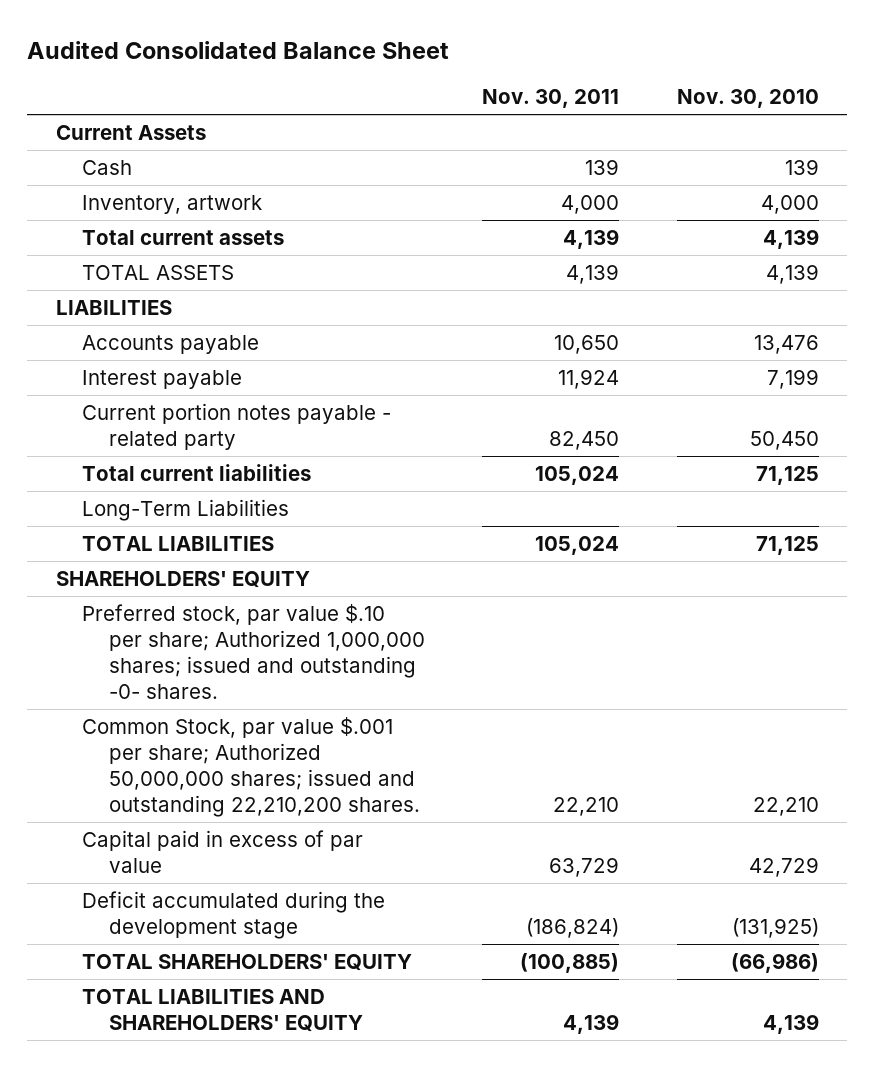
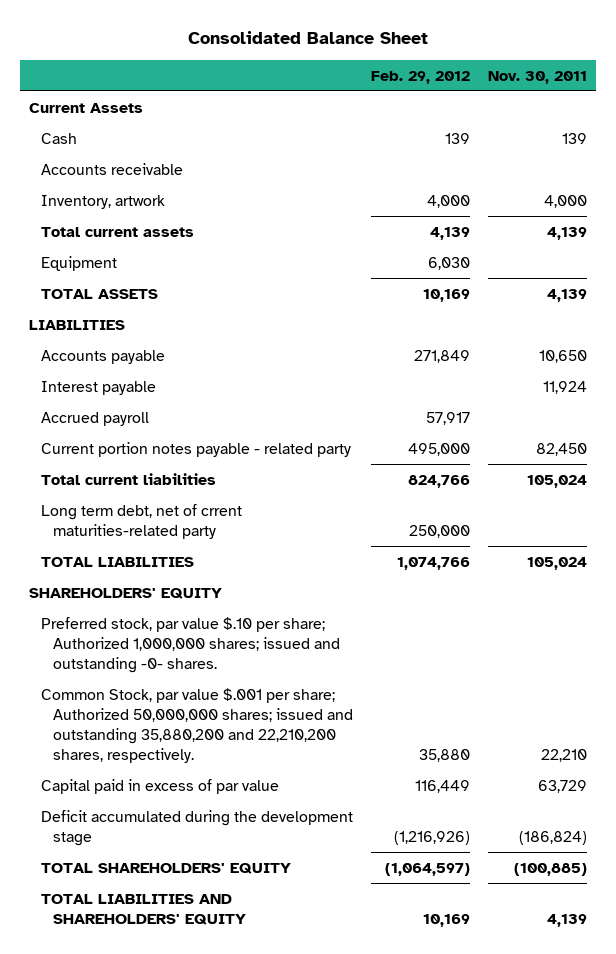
[27,40,450,59] Audited Consolidated Balance Sheet -> [188,31,429,45] Consolidated Balance Sheet
[676,89,819,109] Nov. 30, 2010 -> none
none -> [370,70,470,84] Feb. 29, 2012
none -> [40,162,183,175] Accounts receivable
none -> [40,255,117,271] Equipment
none -> [40,411,149,426] Accrued payroll
[82,498,290,521] Long-Term Liabilities -> [40,503,242,539] Long term debt, net of crrent maturities-related party
[82,716,421,817] Common Stock, par value $.001 per share; Authorized 50,000,000 shares; issued and outstanding 22,210,200 shares. -> [40,687,353,763] Common Stock, par value $.001 per share; Authorized 50,000,000 shares; issued and outstanding 35,880,200 and 22,210,200 shares, respectively.

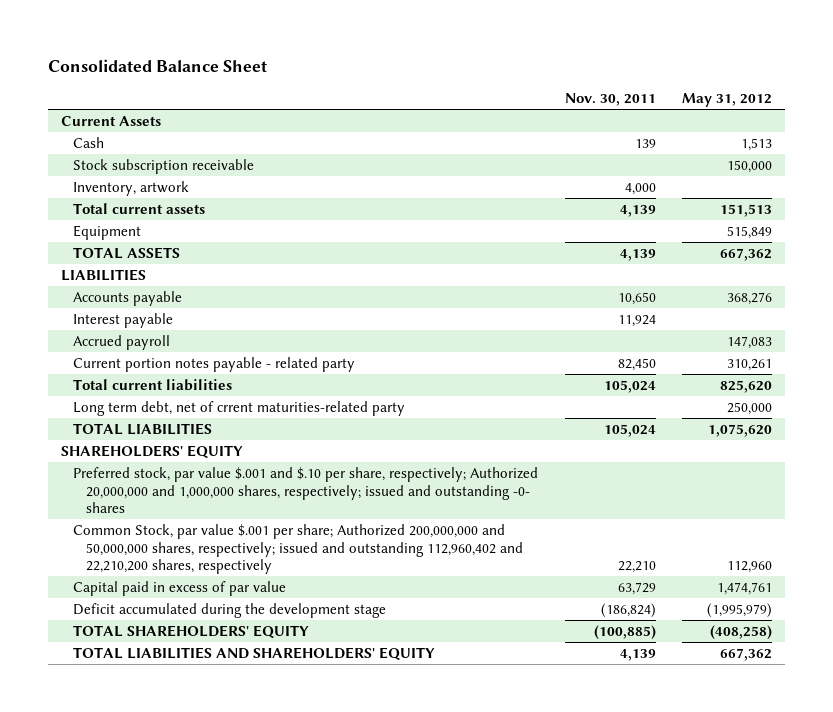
[370,70,470,84] Feb. 29, 2012 -> none
none -> [682,92,773,107] May 31, 2012
[40,162,183,175] Accounts receivable -> none
none -> [73,159,255,175] Stock subscription receivable
[40,616,340,673] Preferred stock, par value $.10 per share; Authorized 1,000,000 shares; issued and outstanding -0- shares. -> [73,467,539,513] Preferred stock, par value $.001 and $.10 per share, respectively; Authorized 20,000,000 and 1,000,000 shares, respectively; issued and outstanding -0- shares
[40,687,353,763] Common Stock, par value $.001 per share; Authorized 50,000,000 shares; issued and outstanding 35,880,200 and 22,210,200 shares, respectively. -> [73,524,523,574] Common Stock, par value $.001 per share; Authorized 200,000,000 and 50,000,000 shares, respectively; issued and outstanding 112,960,402 and 22,210,200 shares, respectively

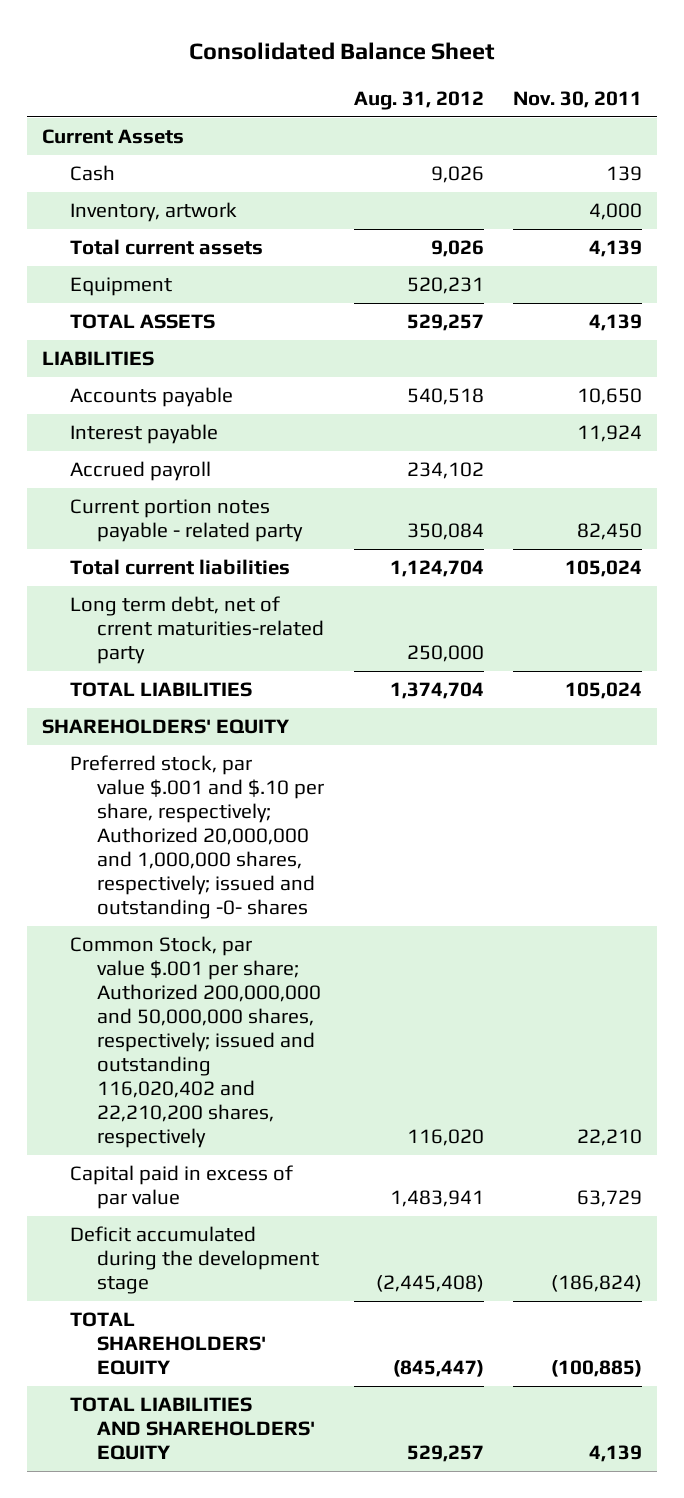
[682,92,773,107] May 31, 2012 -> none
none -> [353,90,484,110] Aug. 31, 2012
[73,159,255,175] Stock subscription receivable -> none
[73,524,523,574] Common Stock, par value $.001 per share; Authorized 200,000,000 and 50,000,000 shares, respectively; issued and outstanding 112,960,402 and 22,210,200 shares, respectively -> [69,936,322,1149] Common Stock, par value $.001 per share; Authorized 200,000,000 and 50,000,000 shares, respectively; issued and outstanding 116,020,402 and 22,210,200 shares, respectively

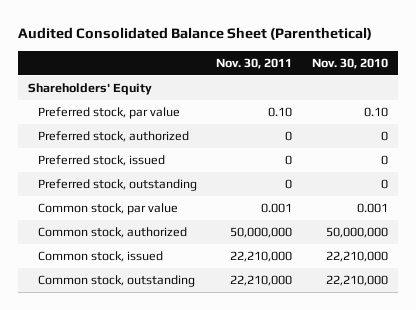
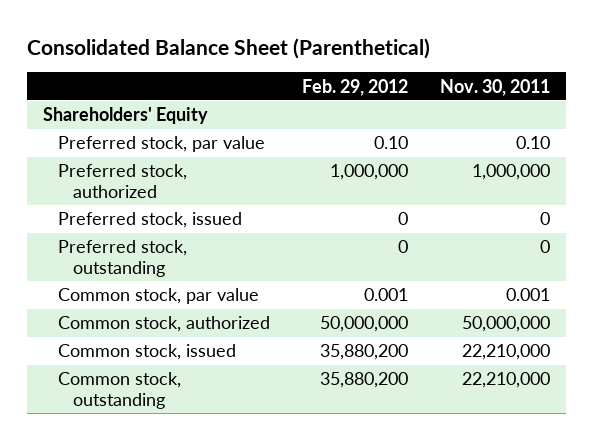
[18,26,373,40] Audited Consolidated Balance Sheet (Parenthetical) -> [26,37,430,59] Consolidated Balance Sheet (Parenthetical)
[311,57,388,69] Nov. 30, 2010 -> none
none -> [301,78,408,96] Feb. 29, 2012
[285,131,293,142] 0 -> [471,164,550,181] 1,000,000

